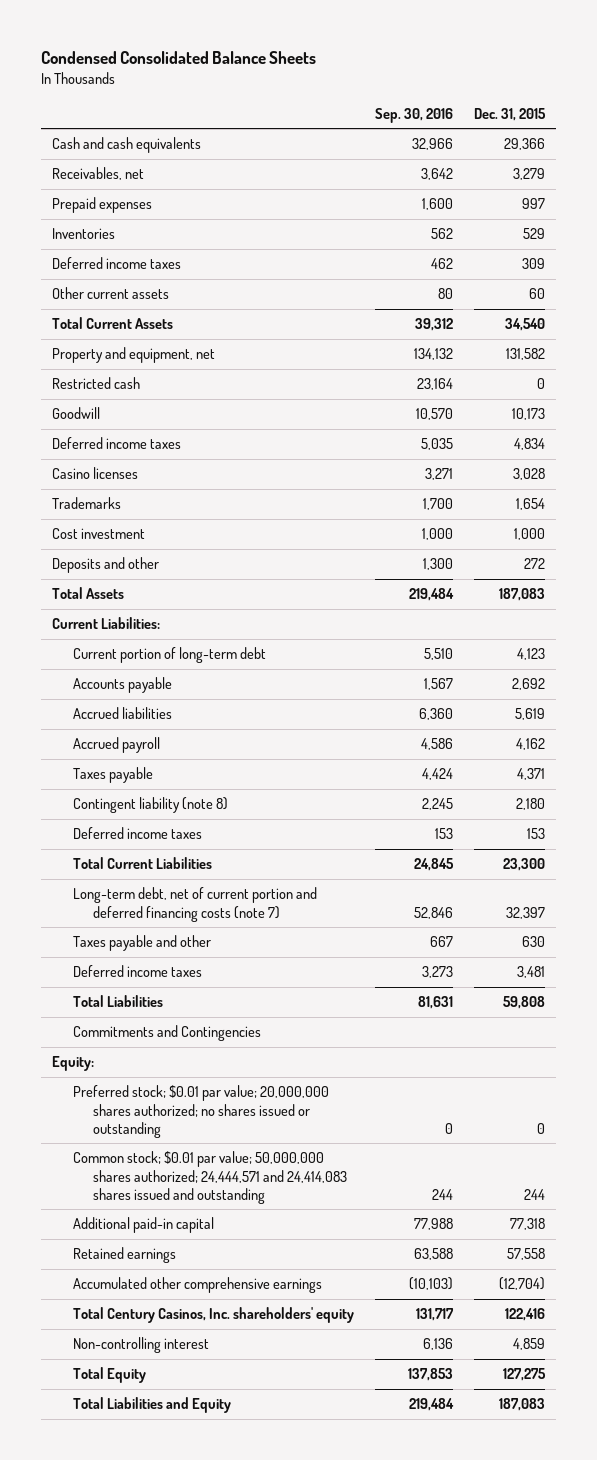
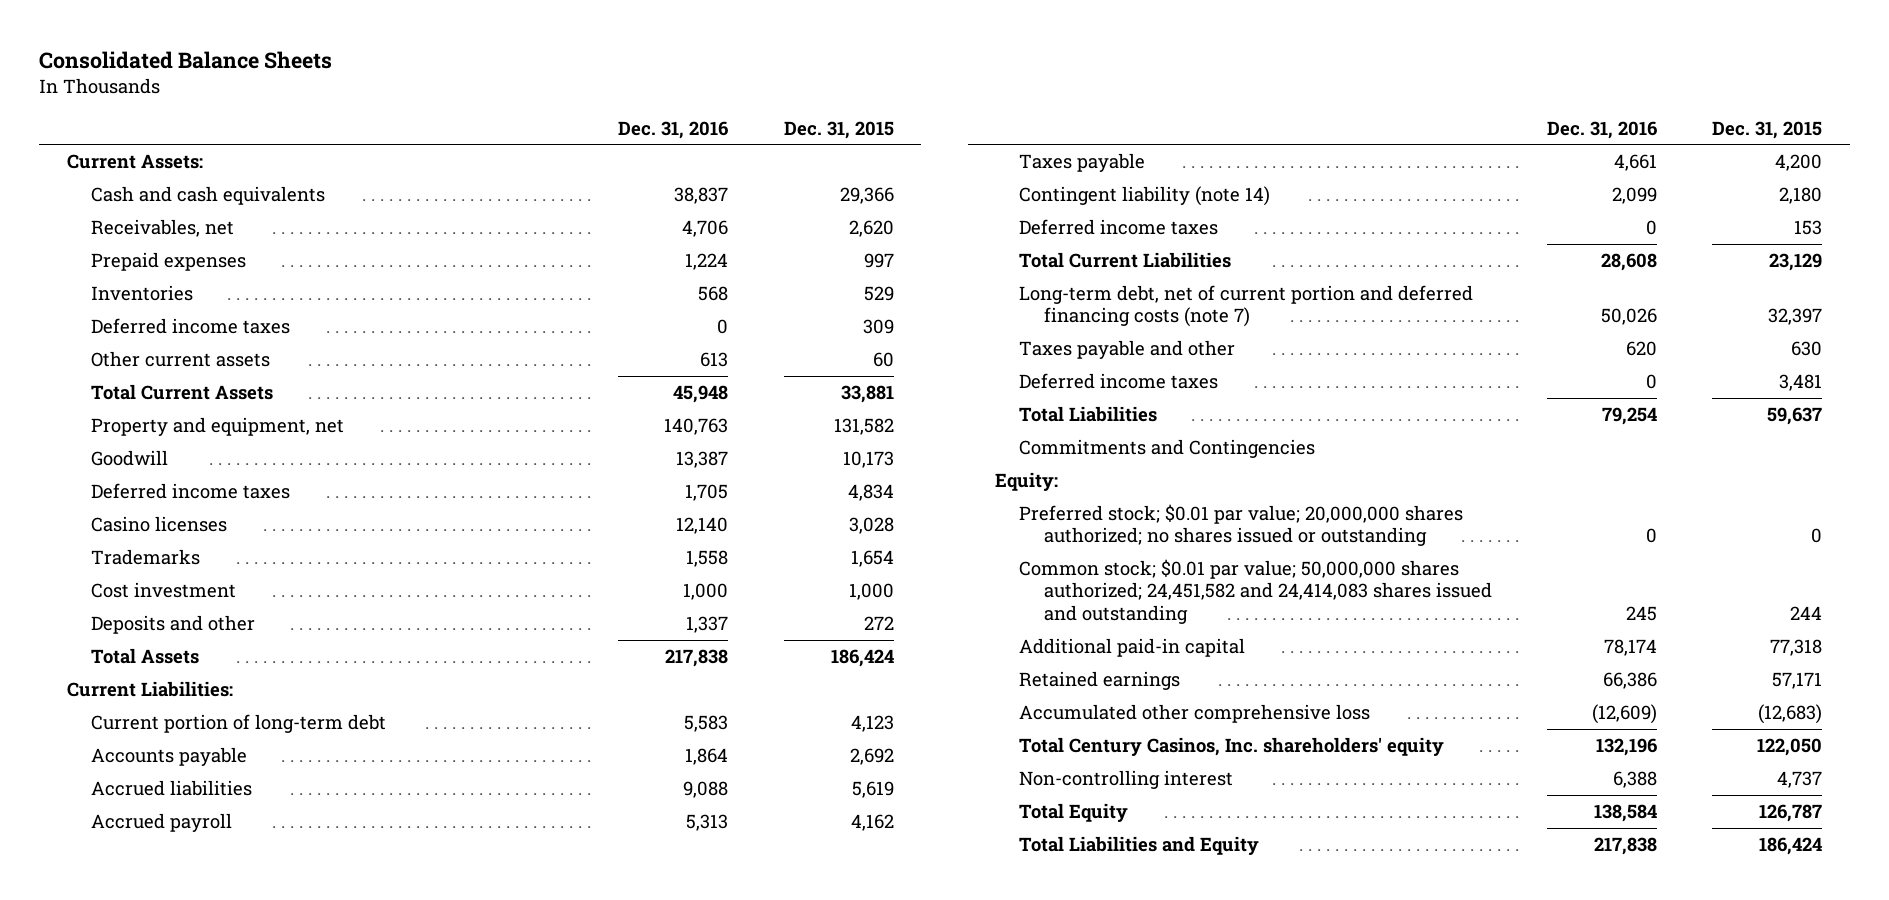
[41,50,317,64] Condensed Consolidated Balance Sheets -> [39,51,333,70] Consolidated Balance Sheets
[374,107,453,123] Sep. 30, 2016 -> none
none -> [618,120,729,139] Dec. 31, 2016
none -> [66,153,203,169] Current Assets:
[513,168,546,181] 3,279 -> [848,219,894,237] 2,620
[505,318,546,332] 34,540 -> [840,384,894,403] 33,881
[51,377,140,390] Restricted cash -> none
[499,588,546,602] 187,083 -> [830,648,894,667] 186,424
[517,768,546,781] 4,371 -> [1775,153,1823,171] 4,200
[72,797,228,814] Contingent liability (note 8) -> [1019,185,1271,206] Contingent liability (note 14)
[503,858,546,872] 23,300 -> [1769,252,1823,271] 23,129
[503,996,546,1010] 59,808 -> [1767,406,1823,425] 59,637
[72,1151,348,1204] Common stock; $0.01 par value; 50,000,000 shares authorized; 24,444,571 and 24,414,083 shares issued and outstanding -> [1019,558,1492,624] Common stock; $0.01 par value; 50,000,000 shares authorized; 24,451,582 and 24,414,083 shares issued and outstanding
[507,1248,546,1261] 57,558 -> [1772,671,1823,689] 57,171
[72,1277,322,1294] Accumulated other comprehensive earnings -> [1019,703,1371,723] Accumulated other comprehensive loss
[499,1277,546,1291] (12,704) -> [1758,703,1823,724] (12,683)
[505,1308,546,1322] 122,416 -> [1757,737,1823,756] 122,050
[513,1338,546,1351] 4,859 -> [1777,770,1823,788] 4,737
[503,1368,547,1382] 127,275 -> [1759,803,1823,822] 126,787
[499,1398,546,1412] 187,083 -> [1759,836,1823,855] 186,424

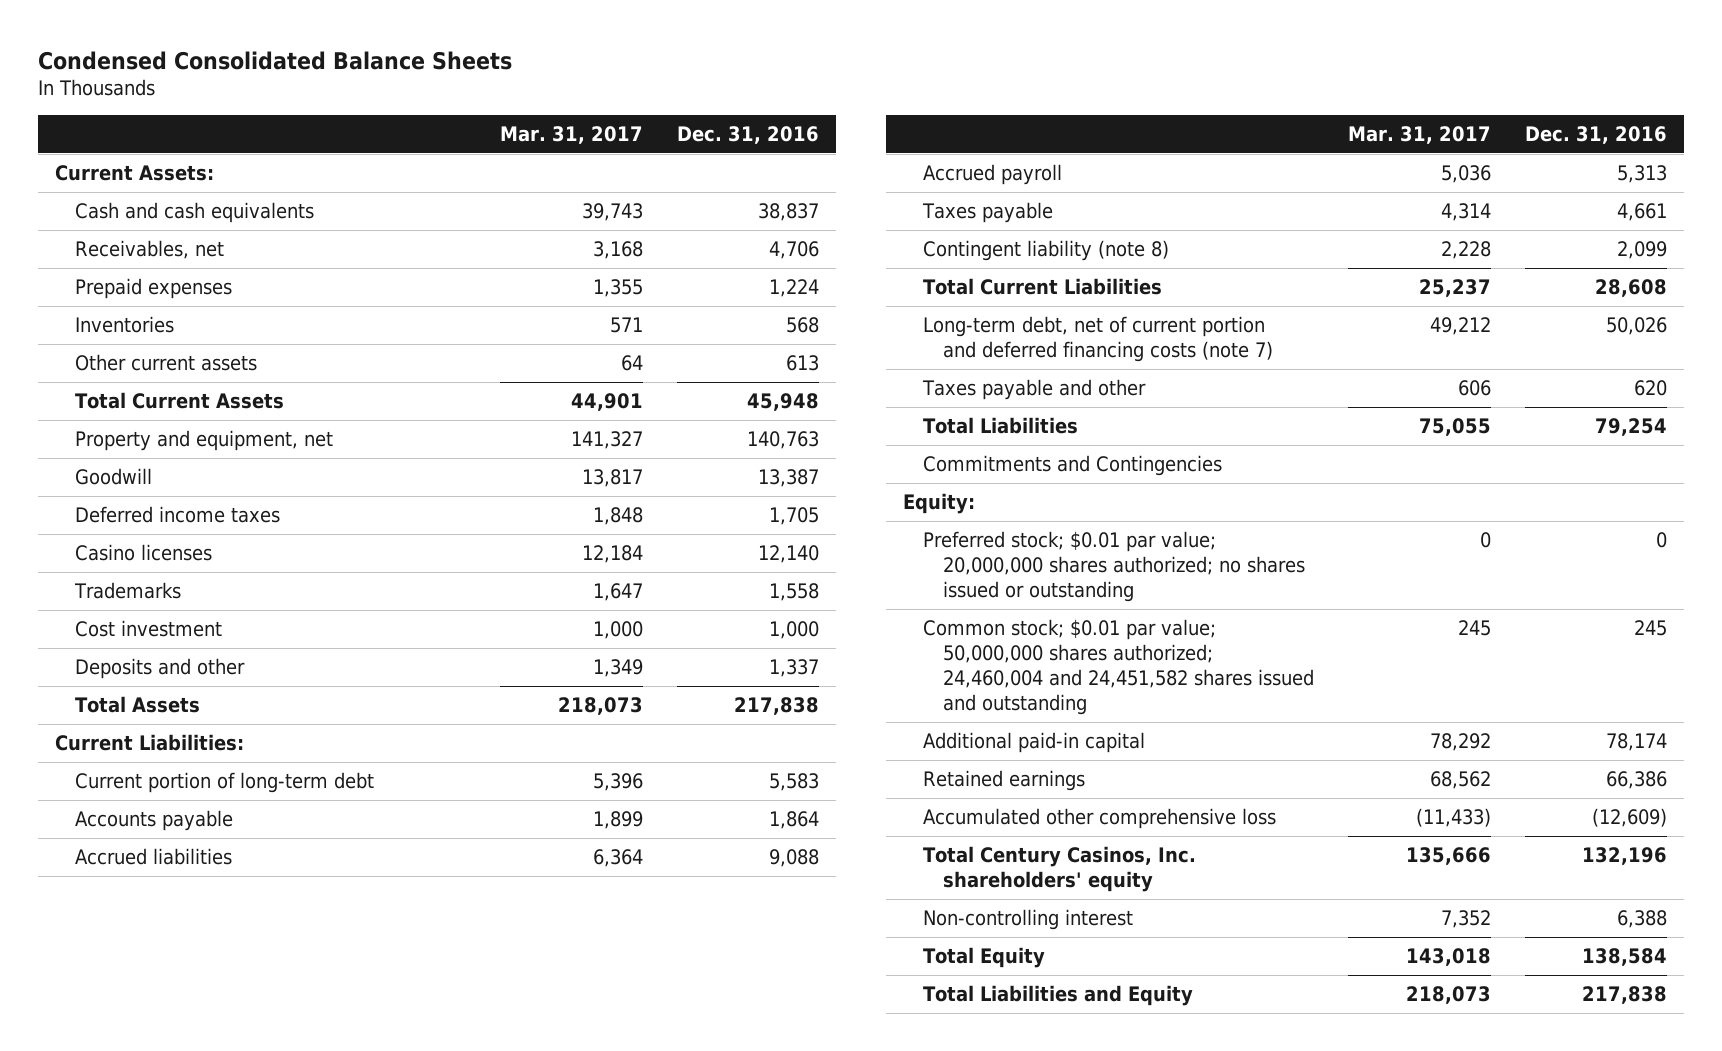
[39,51,333,70] Consolidated Balance Sheets -> [37,50,512,70] Condensed Consolidated Balance Sheets
[783,120,894,139] Dec. 31, 2015 -> none
none -> [500,126,644,145] Mar. 31, 2017
[91,317,291,334] Deferred income taxes -> none
[1019,218,1219,235] Deferred income taxes -> none
[1019,185,1271,206] Contingent liability (note 14) -> [922,240,1169,262] Contingent liability (note 8)
[1019,372,1219,389] Deferred income taxes -> none
[1019,558,1492,624] Common stock; $0.01 par value; 50,000,000 shares authorized; 24,451,582 and 24,414,083 shares issued and outstanding -> [922,619,1314,716] Common stock; $0.01 par value; 50,000,000 shares authorized; 24,460,004 and 24,451,582 shares issued and outstanding

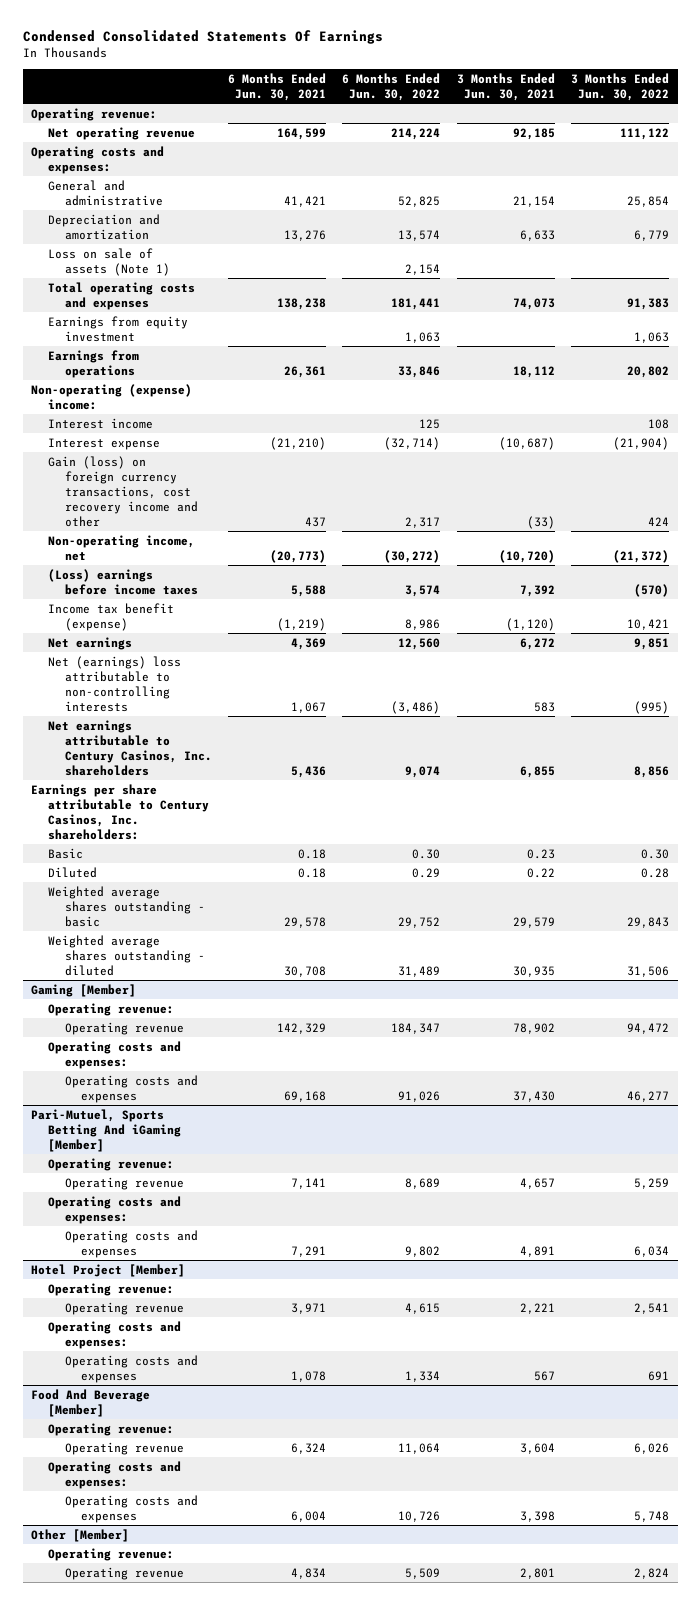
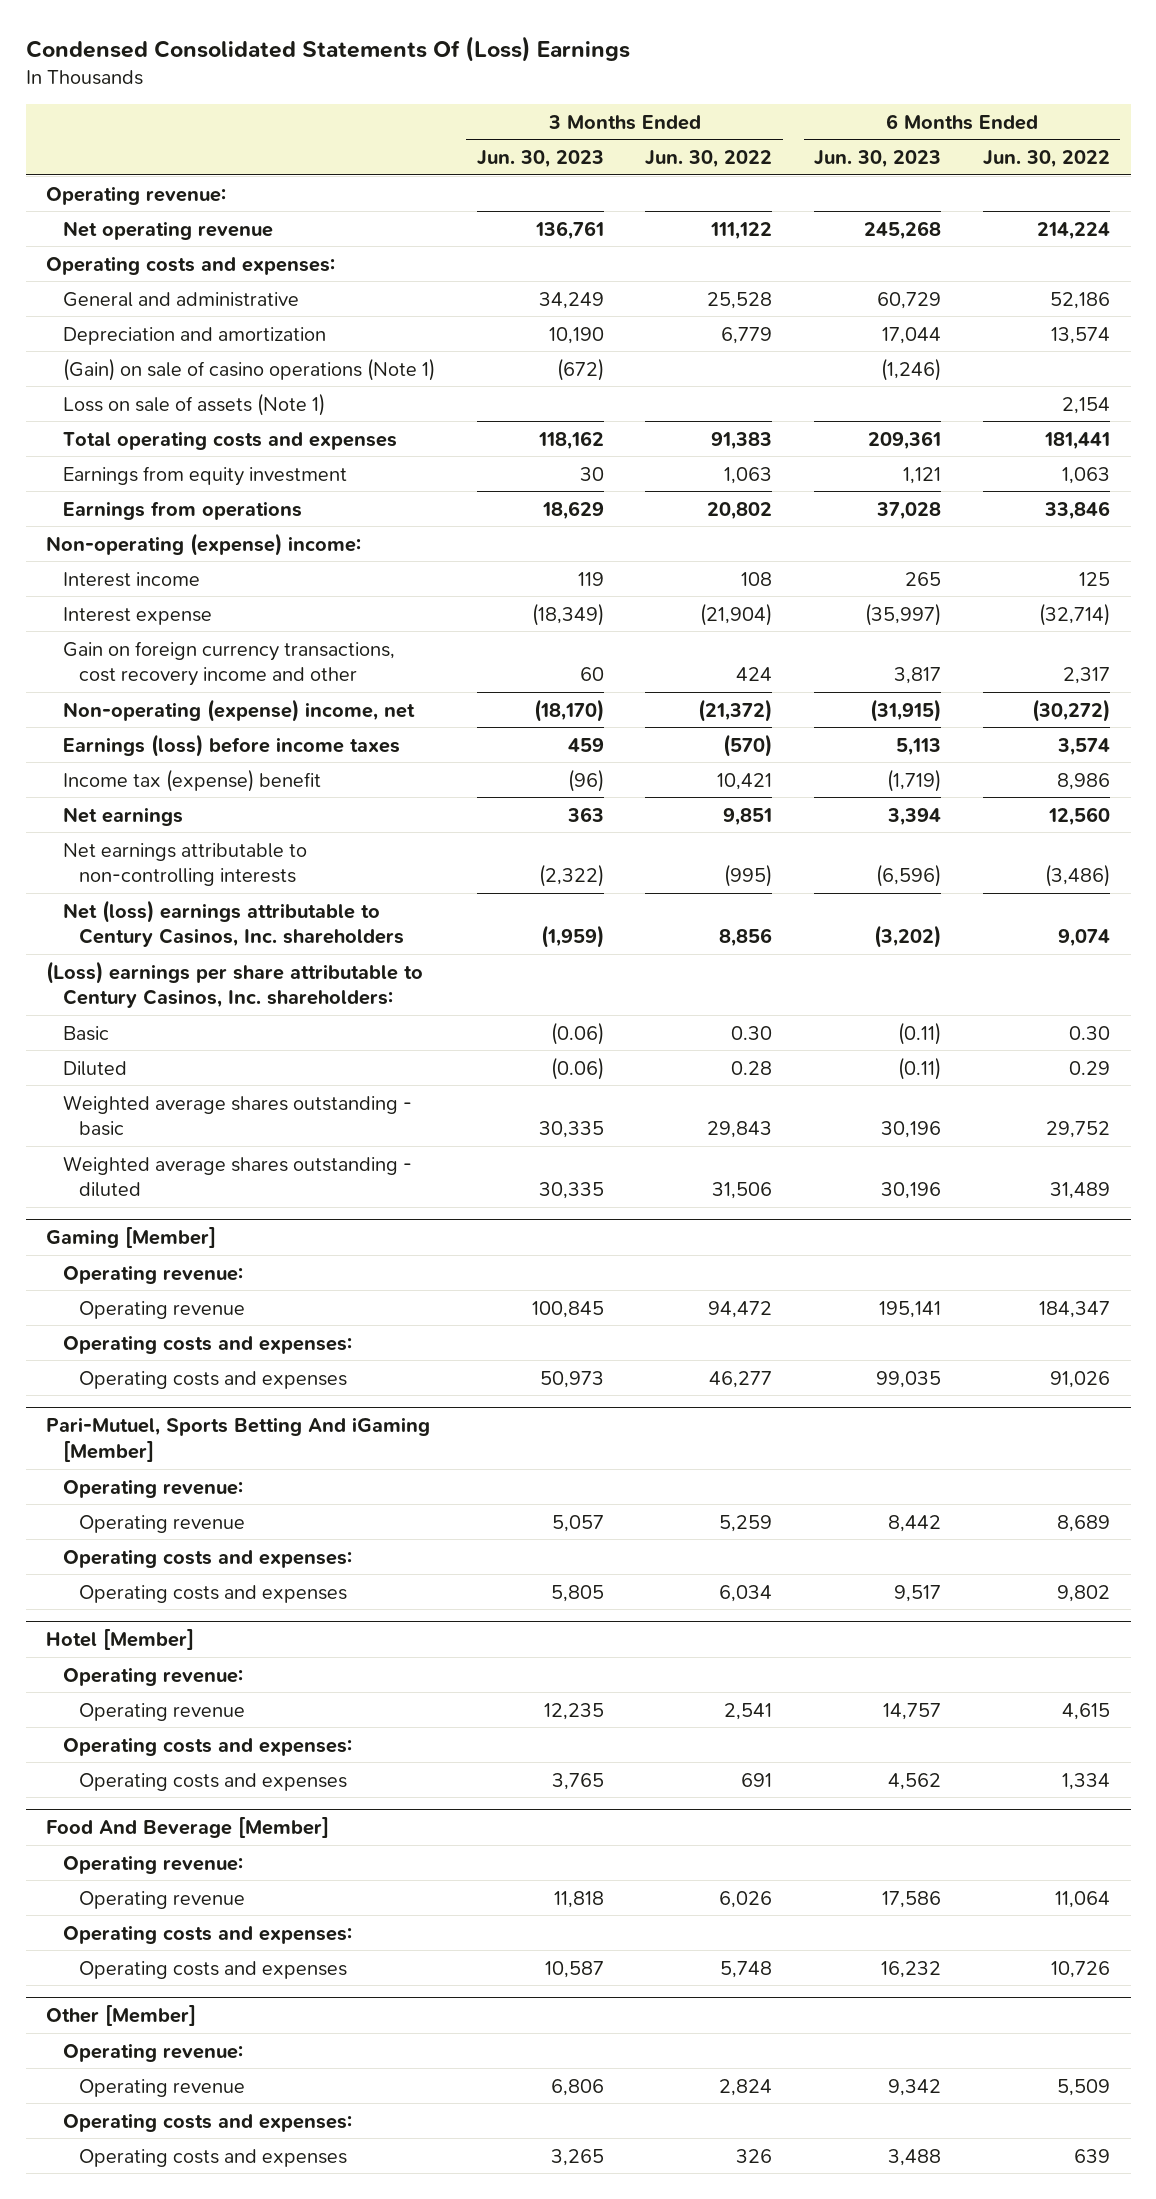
[22,30,383,45] Condensed Consolidated Statements Of Earnings -> [25,35,630,62] Condensed Consolidated Statements Of (Loss) Earnings
[227,72,326,101] 6 Months Ended Jun. 30, 2021 -> none
[456,72,555,101] 3 Months Ended Jun. 30, 2021 -> none
none -> [476,150,604,169] Jun. 30, 2023
none -> [814,150,942,169] Jun. 30, 2023
[398,195,441,207] 52,825 -> [1049,291,1110,309] 52,186
[627,195,670,207] 25,854 -> [707,291,773,309] 25,528
none -> [62,357,435,381] (Gain) on sale of casino operations (Note 1)
[47,455,198,527] Gain (loss) on foreign currency transactions, cost recovery income and other -> [62,640,395,687] Gain on foreign currency transactions, cost recovery income and other
[47,534,195,561] Non-operating income, net -> [62,698,415,722] Non-operating (expense) income, net
[47,568,198,595] (Loss) earnings before income taxes -> [62,733,400,757] Earnings (loss) before income taxes
[47,602,174,631] Income tax benefit (expense) -> [62,768,321,792] Income tax (expense) benefit
[47,655,181,712] Net (earnings) loss attributable to non-controlling interests -> [62,842,307,887] Net earnings attributable to non-controlling interests
[47,719,212,776] Net earnings attributable to Century Casinos, Inc. shareholders -> [62,899,405,948] Net (loss) earnings attributable to Century Casinos, Inc. shareholders
[31,783,209,840] Earnings per share attributable to Century Casinos, Inc. shareholders: -> [46,960,424,1009] (Loss) earnings per share attributable to Century Casinos, Inc. shareholders:
[31,1263,186,1277] Hotel Project [Member] -> [46,1629,195,1651] Hotel [Member]
none -> [62,2112,352,2132] Operating costs and expenses:
none -> [79,2148,348,2167] Operating costs and expenses

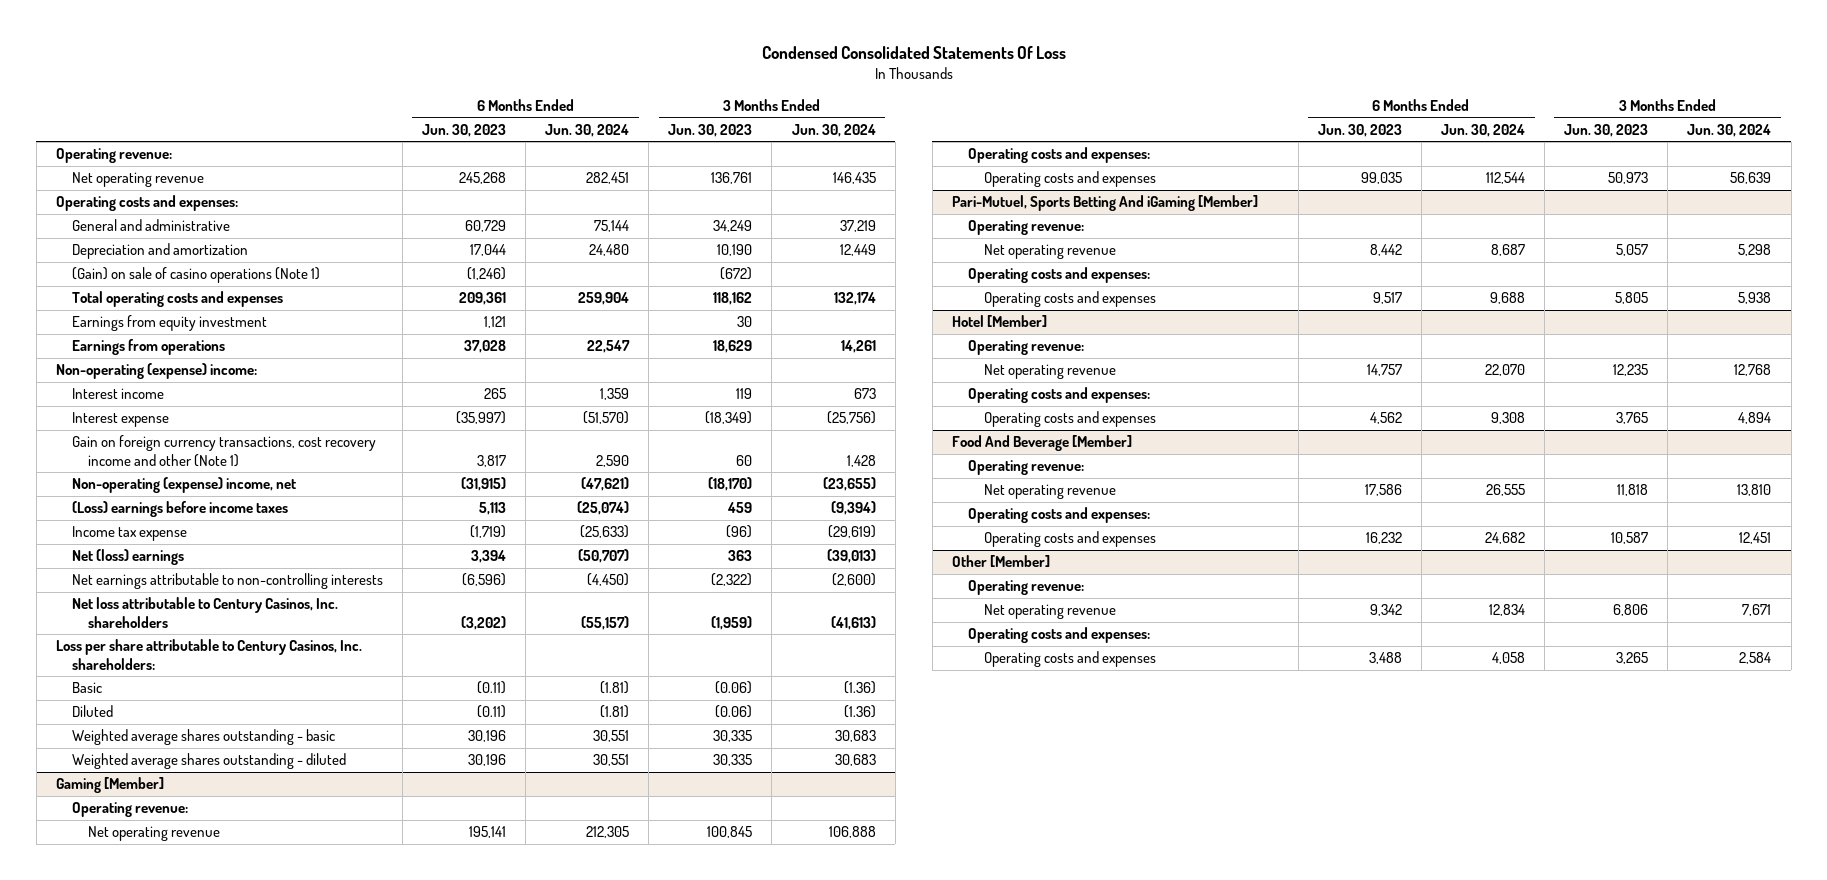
[25,35,630,62] Condensed Consolidated Statements Of (Loss) Earnings -> [761,46,1066,60] Condensed Consolidated Statements Of Loss
[645,150,773,169] Jun. 30, 2022 -> none
[982,150,1110,169] Jun. 30, 2022 -> none
none -> [545,123,630,137] Jun. 30, 2024
none -> [791,123,876,137] Jun. 30, 2024
[62,392,325,416] Loss on sale of assets (Note 1) -> none
[62,640,395,687] Gain on foreign currency transactions, cost recovery income and other -> [71,435,376,467] Gain on foreign currency transactions, cost recovery income and other (Note 1)
[62,733,400,757] Earnings (loss) before income taxes -> [71,501,288,518] (Loss) earnings before income taxes
[62,768,321,792] Income tax (expense) benefit -> [71,526,187,542] Income tax expense
[62,806,183,826] Net earnings -> [71,549,184,566] Net (loss) earnings
[62,899,405,948] Net (loss) earnings attributable to Century Casinos, Inc. shareholders -> [71,597,338,628] Net loss attributable to Century Casinos, Inc. shareholders
[46,960,424,1009] (Loss) earnings per share attributable to Century Casinos, Inc. shareholders: -> [55,639,362,670] Loss per share attributable to Century Casinos, Inc. shareholders:
[79,1300,246,1319] Operating revenue -> [87,826,220,842] Net operating revenue
[79,1514,246,1533] Operating revenue -> [983,244,1116,260] Net operating revenue
[79,1702,246,1721] Operating revenue -> [983,364,1116,380] Net operating revenue
[79,1890,246,1909] Operating revenue -> [983,484,1116,500] Net operating revenue
[79,2078,246,2097] Operating revenue -> [983,604,1116,620] Net operating revenue

